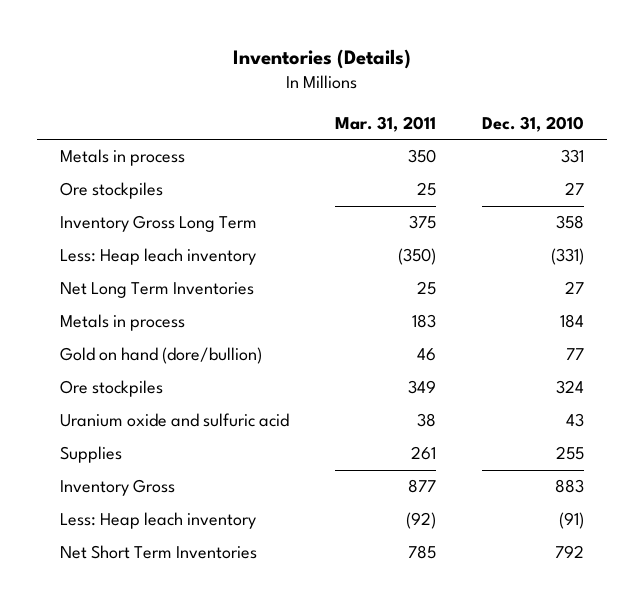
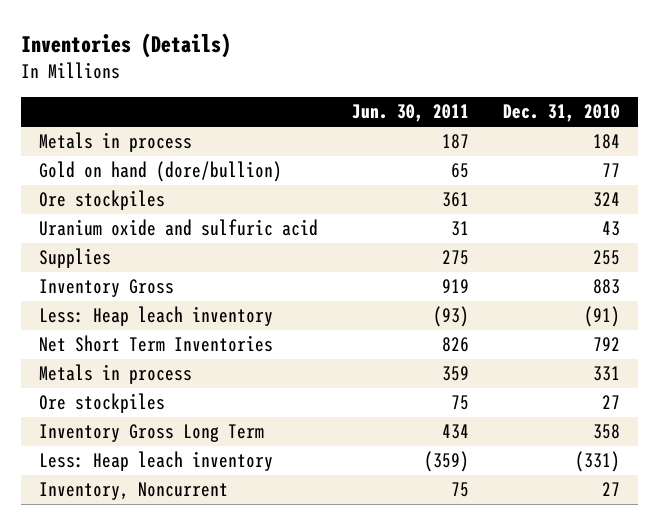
[335,115,437,132] Mar. 31, 2011 -> none
none -> [352,104,470,123] Jun. 30, 2011
[59,282,254,299] Net Long Term Inventories -> none
[59,149,185,167] Metals in process -> [38,364,192,385] Metals in process
[59,182,163,200] Ore stockpiles -> [38,393,165,414] Ore stockpiles
[59,215,257,233] Inventory Gross Long Term -> [38,424,264,443] Inventory Gross Long Term
[59,248,256,266] Less: Heap leach inventory -> [38,451,273,472] Less: Heap leach inventory
none -> [38,482,228,501] Inventory, Noncurrent

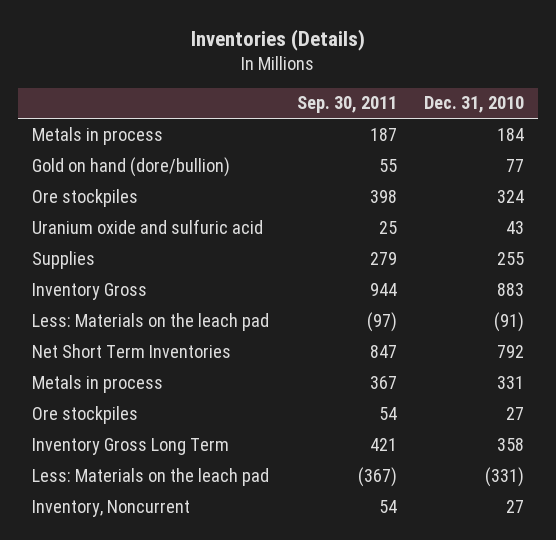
[352,104,470,123] Jun. 30, 2011 -> none
none -> [296,96,397,114] Sep. 30, 2011
[38,306,273,327] Less: Heap leach inventory -> [32,312,270,331] Less: Materials on the leach pad
[38,451,273,472] Less: Heap leach inventory -> [32,467,270,486] Less: Materials on the leach pad

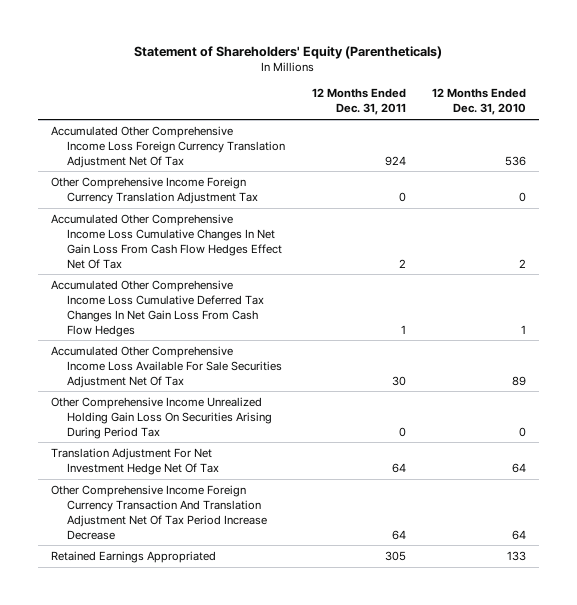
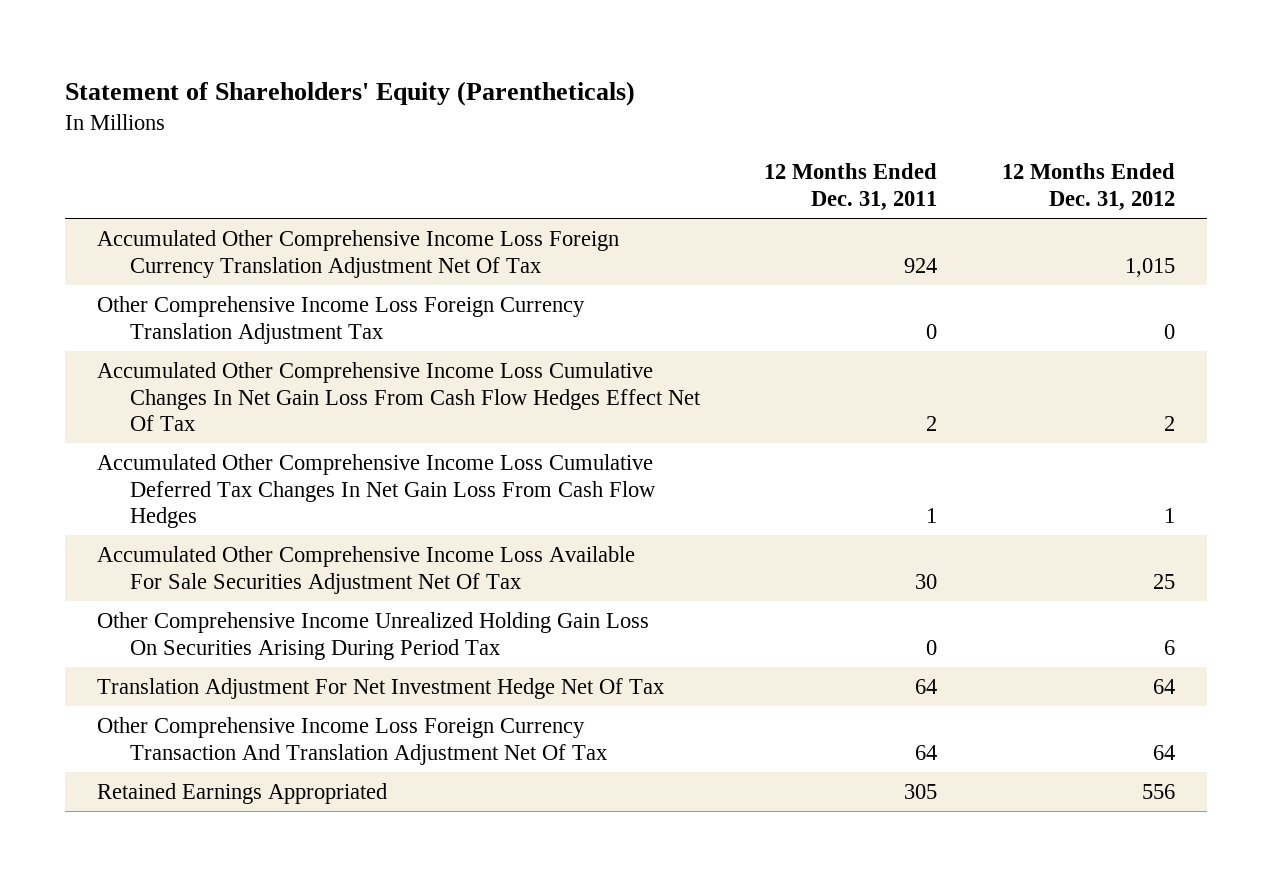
[431,88,526,116] 12 Months Ended Dec. 31, 2010 -> none
none -> [1001,163,1175,212] 12 Months Ended Dec. 31, 2012
[50,176,259,204] Other Comprehensive Income Foreign Currency Translation Adjustment Tax -> [96,295,585,344] Other Comprehensive Income Loss Foreign Currency Translation Adjustment Tax
[50,484,268,540] Other Comprehensive Income Foreign Currency Transaction And Translation Adjustment Net Of Tax Period Increase Decrease -> [96,716,608,765] Other Comprehensive Income Loss Foreign Currency Transaction And Translation Adjustment Net Of Tax

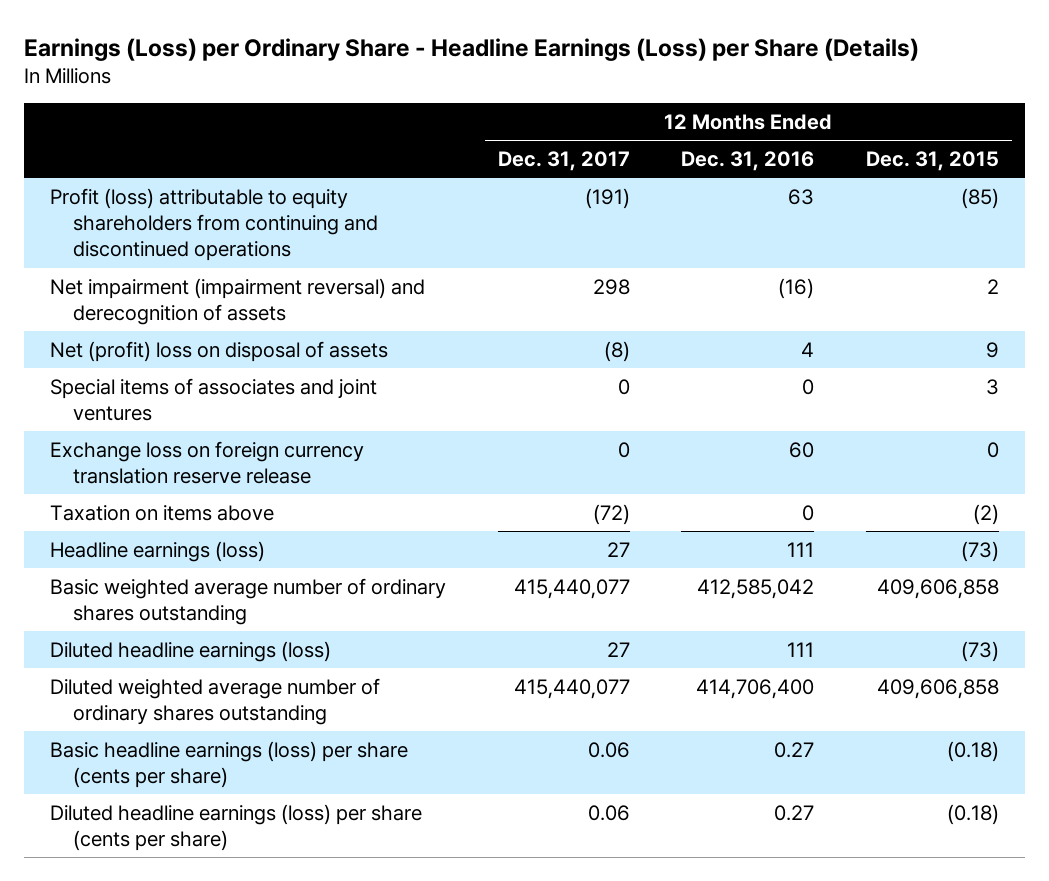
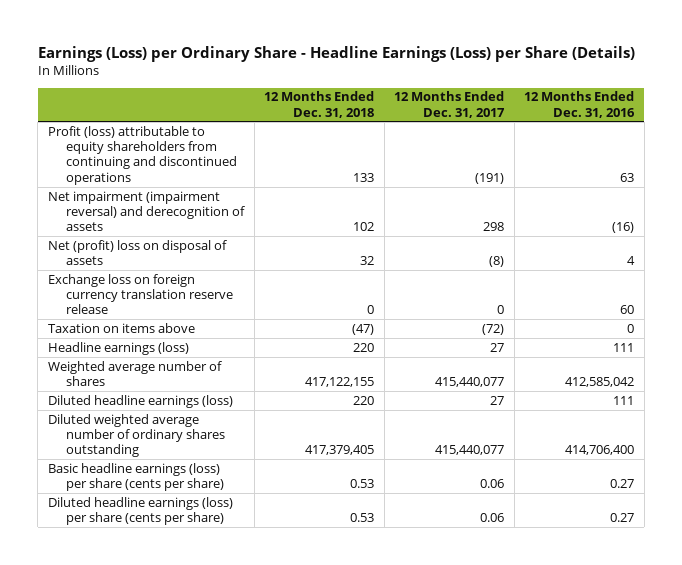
[865,150,999,171] Dec. 31, 2015 -> none
none -> [264,91,375,118] 12 Months Ended Dec. 31, 2018
[49,377,377,421] Special items of associates and joint ventures -> none
[49,577,446,625] Basic weighted average number of ordinary shares outstanding -> [47,360,222,387] Weighted average number of shares

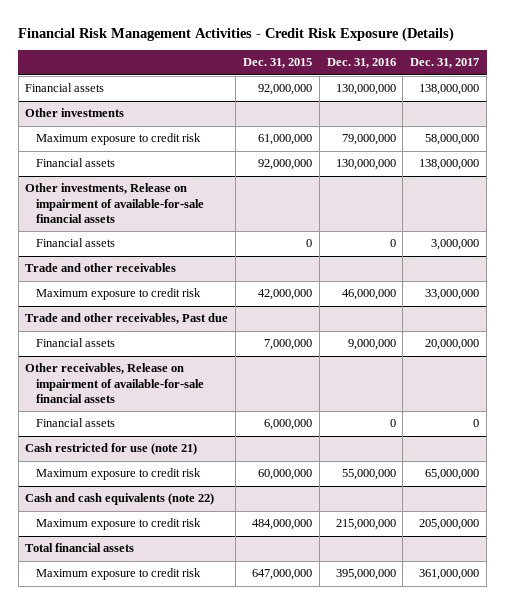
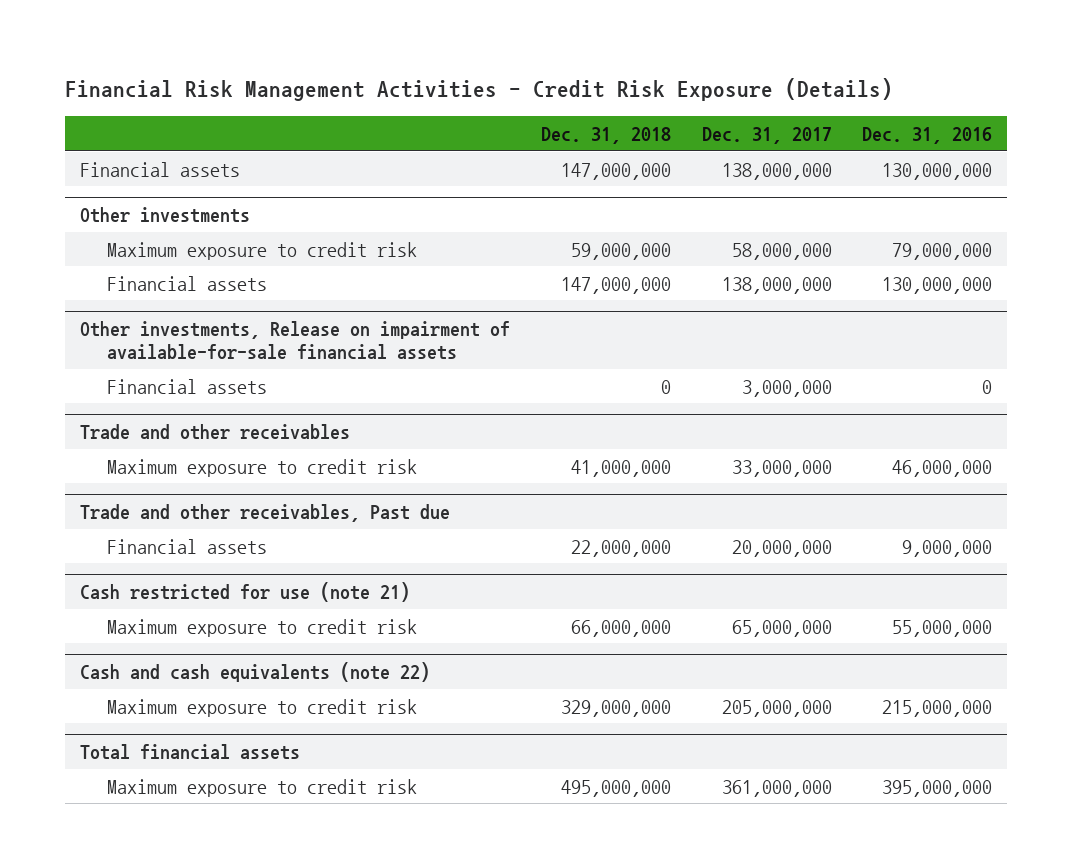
[242,58,312,69] Dec. 31, 2015 -> none
none -> [540,127,671,145] Dec. 31, 2018
[25,363,204,404] Other receivables, Release on impairment of available-for-sale financial assets -> none
[35,418,115,428] Financial assets -> none

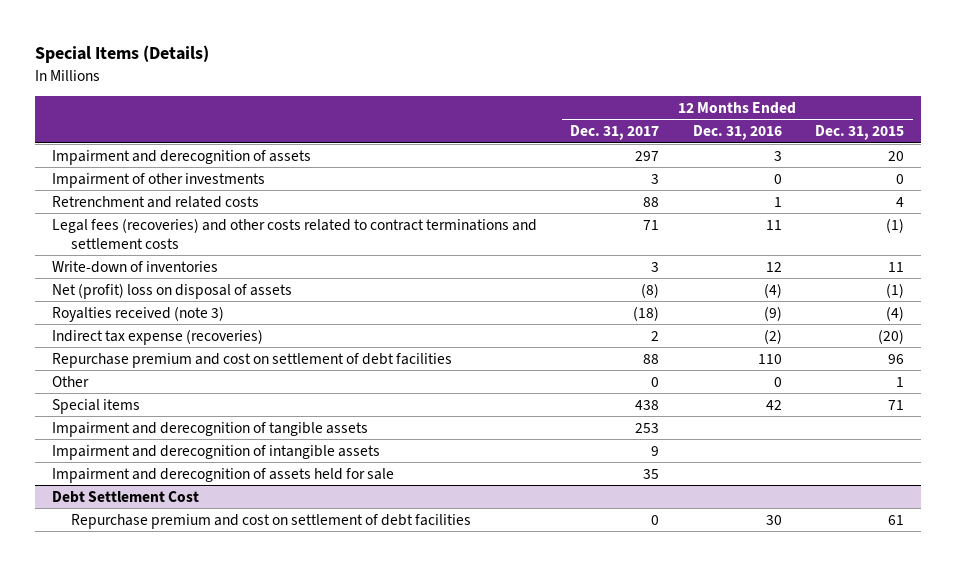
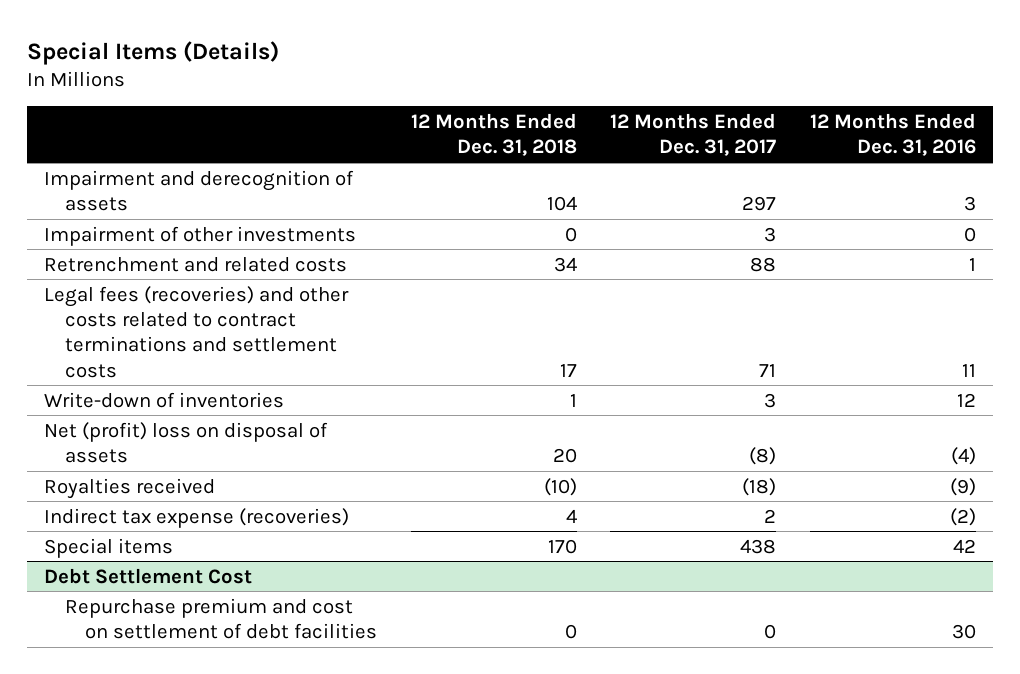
[815,125,905,141] Dec. 31, 2015 -> none
none -> [410,112,577,157] 12 Months Ended Dec. 31, 2018
[51,305,224,322] Royalties received (note 3) -> [43,477,215,499] Royalties received
[51,352,452,368] Repurchase premium and cost on settlement of debt facilities -> none
[51,375,89,387] Other -> none
[51,421,368,437] Impairment and derecognition of tangible assets -> none
[51,444,380,460] Impairment and derecognition of intangible assets -> none
[51,467,394,483] Impairment and derecognition of assets held for sale -> none

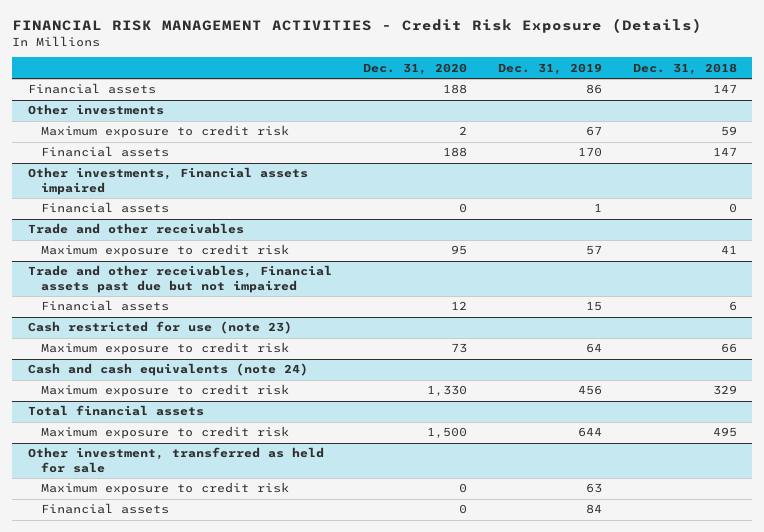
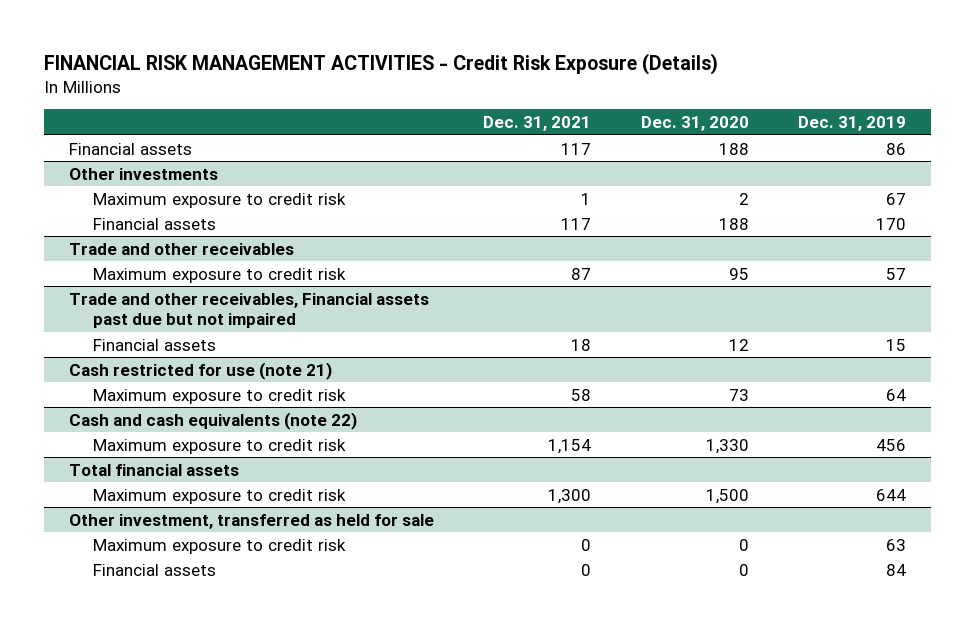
[632,62,737,75] Dec. 31, 2018 -> none
none -> [483,115,592,131] Dec. 31, 2021
[27,167,308,195] Other investments, Financial assets impaired -> none
[40,202,169,214] Financial assets -> none
[27,321,292,335] Cash restricted for use (note 23) -> [68,361,332,380] Cash restricted for use (note 21)
[27,363,308,377] Cash and cash equivalents (note 24) -> [68,411,357,430] Cash and cash equivalents (note 22)

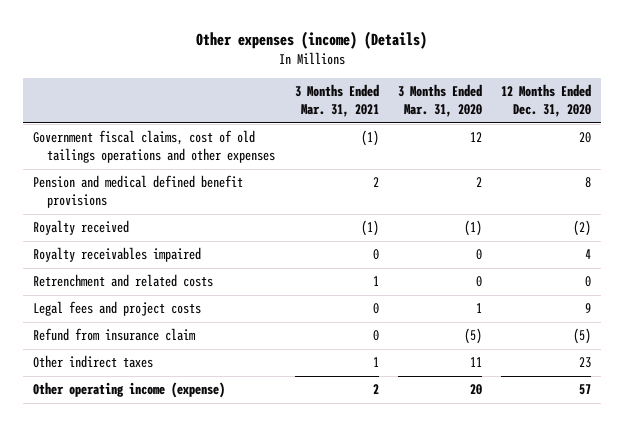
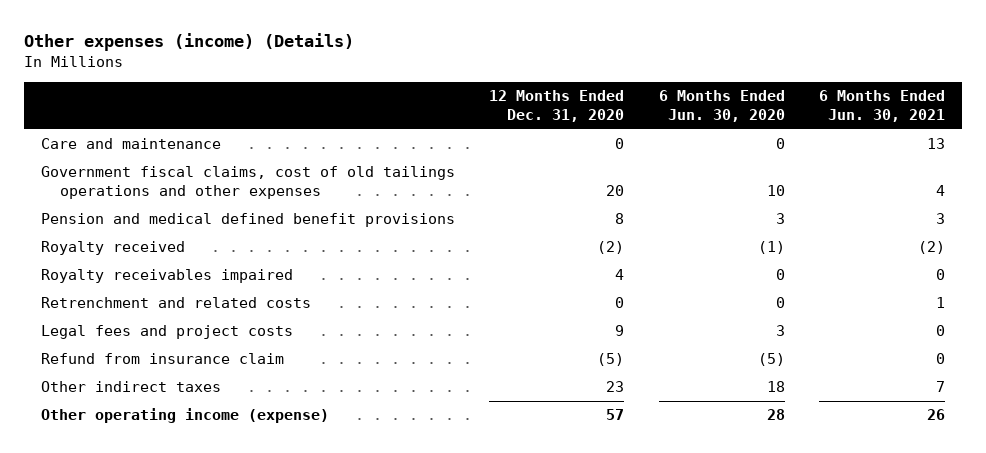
[294,84,379,118] 3 Months Ended Mar. 31, 2021 -> none
[397,84,482,118] 3 Months Ended Mar. 31, 2020 -> none
none -> [658,90,785,122] 6 Months Ended Jun. 30, 2020
none -> [818,90,945,122] 6 Months Ended Jun. 30, 2021
none -> [41,138,222,150] Care and maintenance

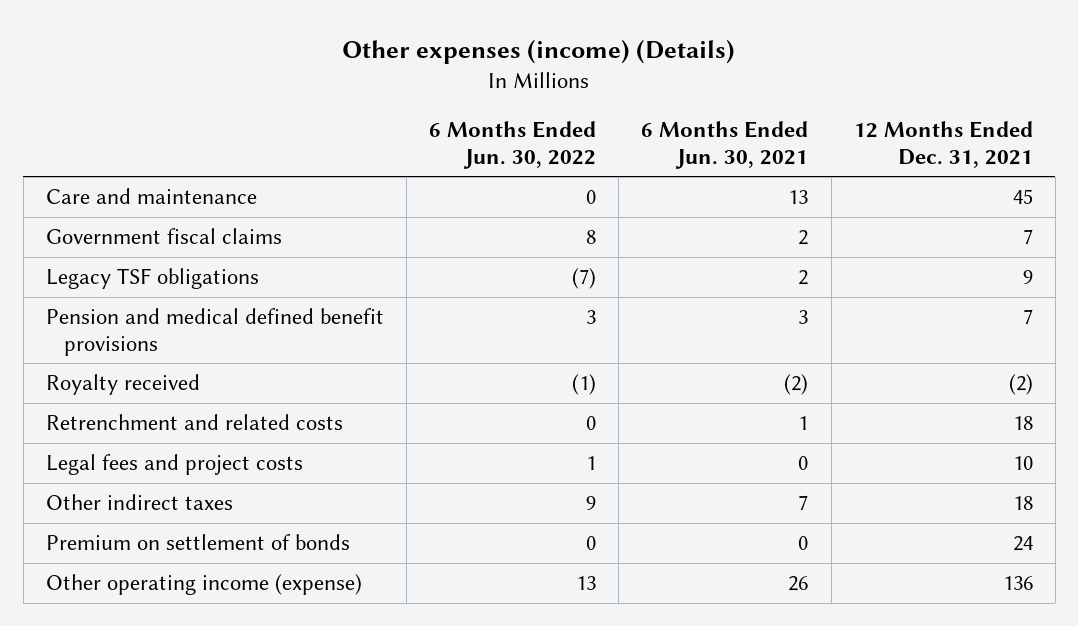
[489,90,625,122] 12 Months Ended Dec. 31, 2020 -> none
[658,90,785,122] 6 Months Ended Jun. 30, 2020 -> none
none -> [429,121,597,169] 6 Months Ended Jun. 30, 2022
none -> [853,121,1033,168] 12 Months Ended Dec. 31, 2021
[41,166,456,199] Government fiscal claims, cost of old tailings operations and other expenses -> [45,228,282,245] Government fiscal claims
[935,184,945,196] 4 -> [798,230,809,246] 2
none -> [45,268,259,290] Legacy TSF obligations
[41,269,294,284] Royalty receivables impaired -> none
[41,353,285,365] Refund from insurance claim -> none
none -> [45,534,350,551] Premium on settlement of bonds

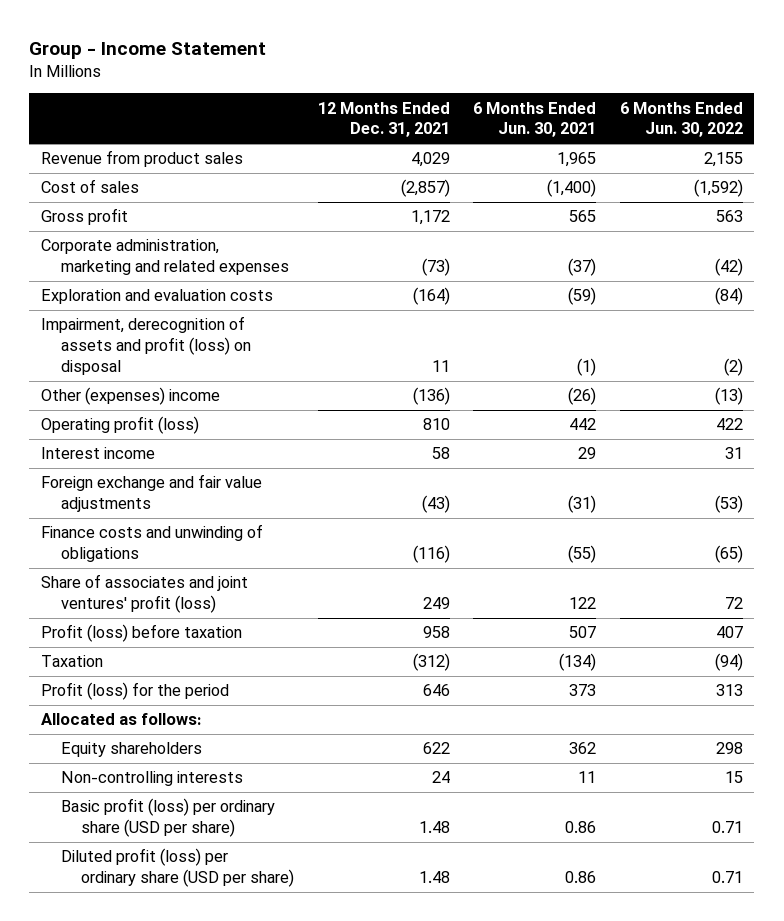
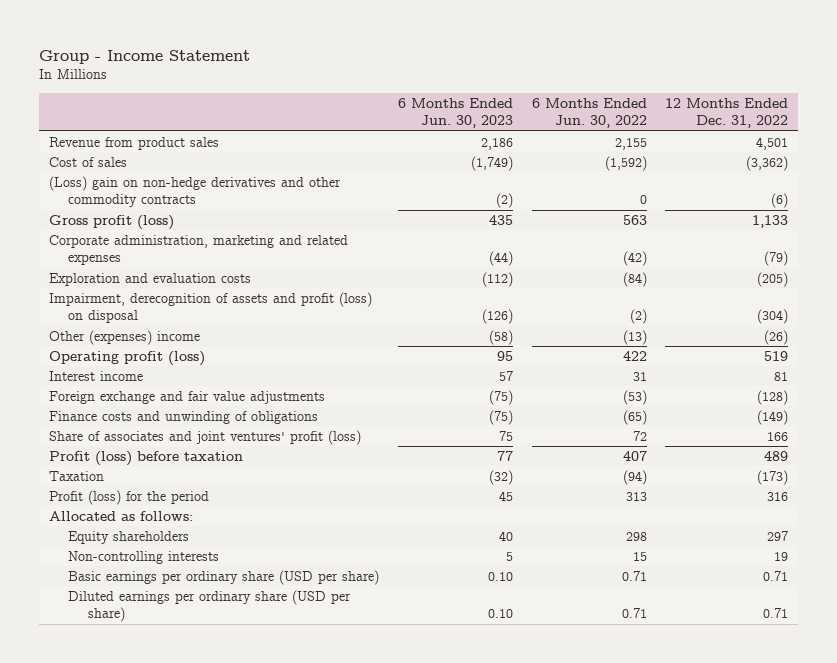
[317,101,450,138] 12 Months Ended Dec. 31, 2021 -> none
[473,101,597,138] 6 Months Ended Jun. 30, 2021 -> none
none -> [398,98,514,129] 6 Months Ended Jun. 30, 2023
none -> [665,98,789,129] 12 Months Ended Dec. 31, 2022
none -> [48,175,341,208] (Loss) gain on non-hedge derivatives and other commodity contracts
[41,208,129,226] Gross profit -> [48,214,174,230] Gross profit (loss)
[61,798,276,838] Basic profit (loss) per ordinary share (USD per share) -> [68,569,380,585] Basic earnings per ordinary share (USD per share)
[61,848,295,888] Diluted profit (loss) per ordinary share (USD per share) -> [68,589,352,623] Diluted earnings per ordinary share (USD per share)

